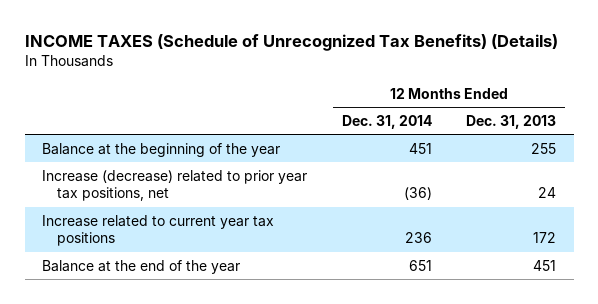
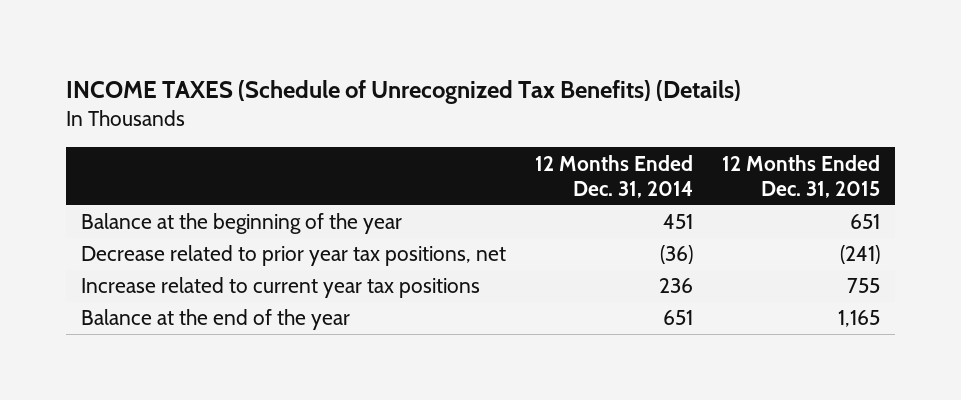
[466,114,557,129] Dec. 31, 2013 -> none
none -> [722,154,881,199] 12 Months Ended Dec. 31, 2015
[42,169,308,202] Increase (decrease) related to prior year tax positions, net -> [80,245,506,267] Decrease related to prior year tax positions, net

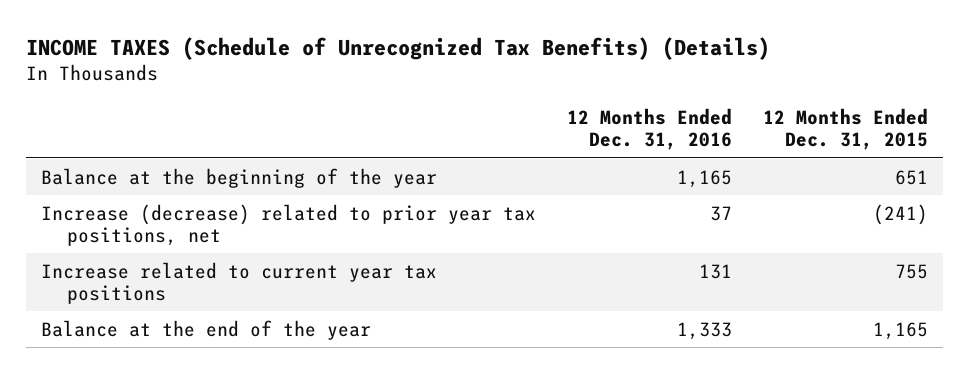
[535,154,694,199] 12 Months Ended Dec. 31, 2014 -> none
none -> [567,107,733,150] 12 Months Ended Dec. 31, 2016
[80,245,506,267] Decrease related to prior year tax positions, net -> [41,203,537,246] Increase (decrease) related to prior year tax positions, net

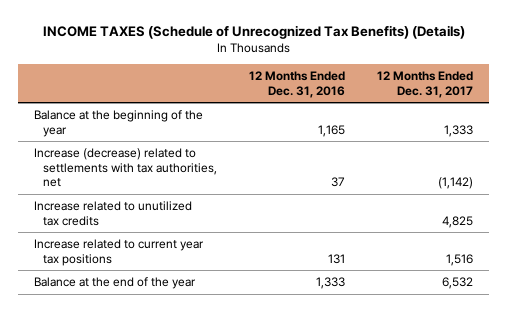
[762,107,928,150] 12 Months Ended Dec. 31, 2015 -> none
none -> [376,71,473,98] 12 Months Ended Dec. 31, 2017
[41,203,537,246] Increase (decrease) related to prior year tax positions, net -> [34,148,217,188] Increase (decrease) related to settlements with tax authorities, net
none -> [34,201,193,226] Increase related to unutilized tax credits

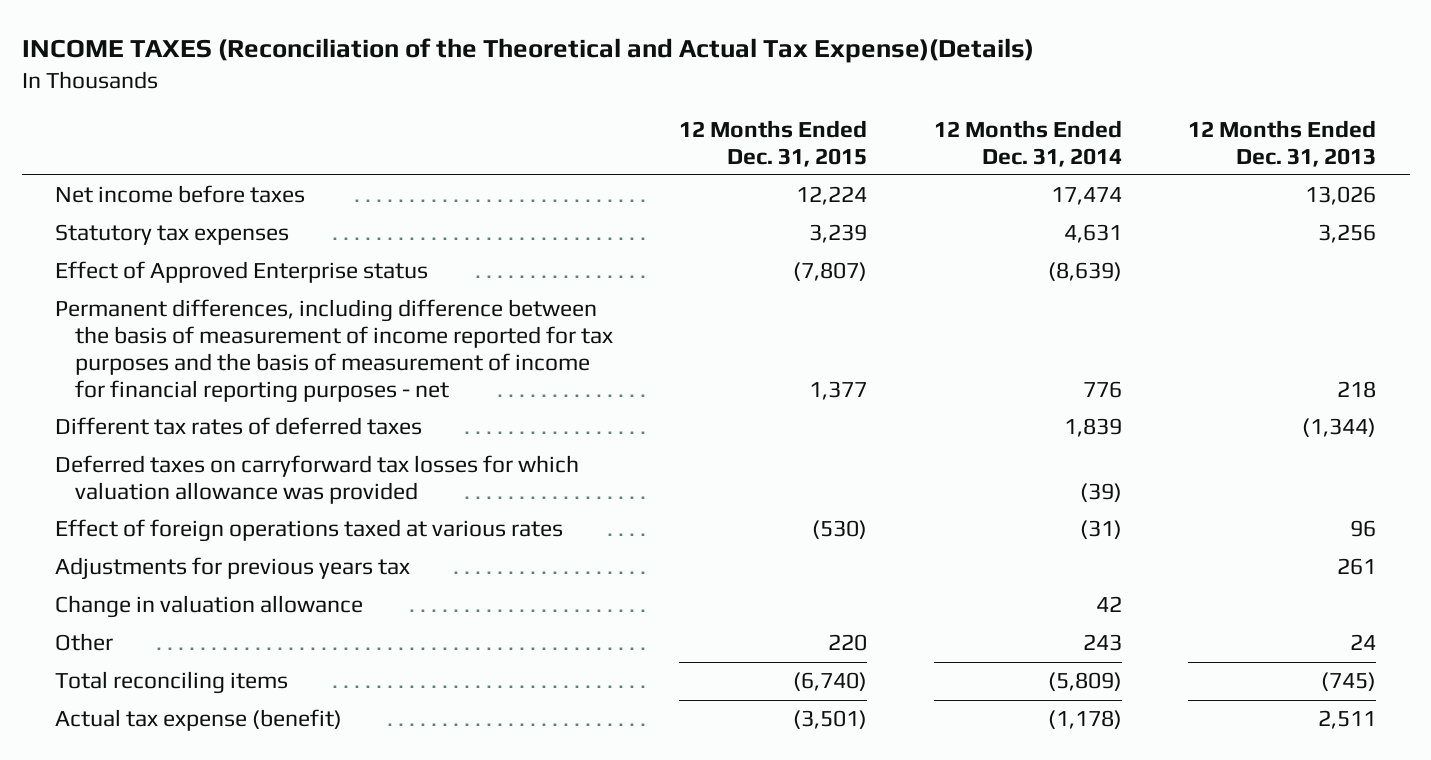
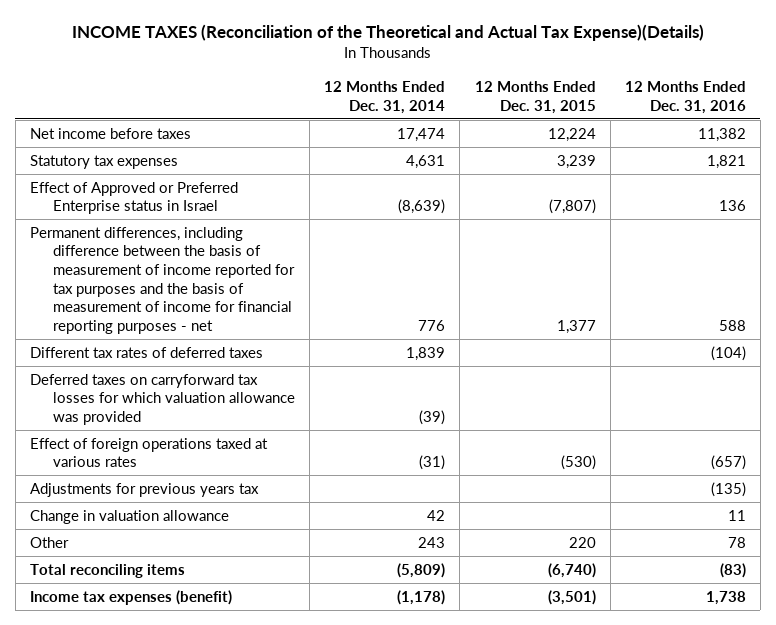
[1188,119,1377,167] 12 Months Ended Dec. 31, 2013 -> none
none -> [624,80,746,114] 12 Months Ended Dec. 31, 2016
[54,261,428,284] Effect of Approved Enterprise status -> [29,181,238,215] Effect of Approved or Preferred Enterprise status in Israel
[54,709,342,732] Actual tax expense (benefit) -> [29,589,232,605] Income tax expenses (benefit)

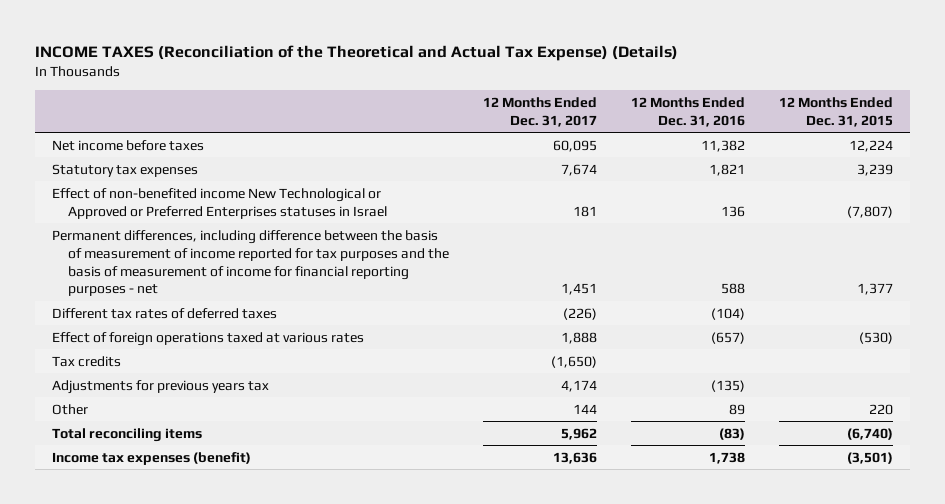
[71,24,704,42] INCOME TAXES (Reconciliation of the Theoretical and Actual Tax Expense)(Details) -> [34,44,678,61] INCOME TAXES (Reconciliation of the Theoretical and Actual Tax Expense) (Details)
[324,80,446,114] 12 Months Ended Dec. 31, 2014 -> none
none -> [483,96,598,127] 12 Months Ended Dec. 31, 2017
[29,181,238,215] Effect of Approved or Preferred Enterprise status in Israel -> [52,187,387,219] Effect of non-benefited income New Technological or Approved or Preferred Enterprises statuses in Israel
[29,373,296,426] Deferred taxes on carryforward tax losses for which valuation allowance was provided -> none
none -> [52,355,122,367] Tax credits
[29,509,229,524] Change in valuation allowance -> none
[727,536,746,548] 78 -> [729,403,746,415] 89

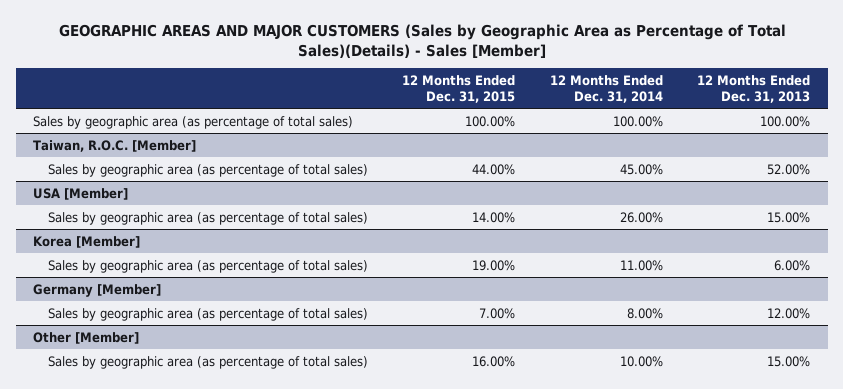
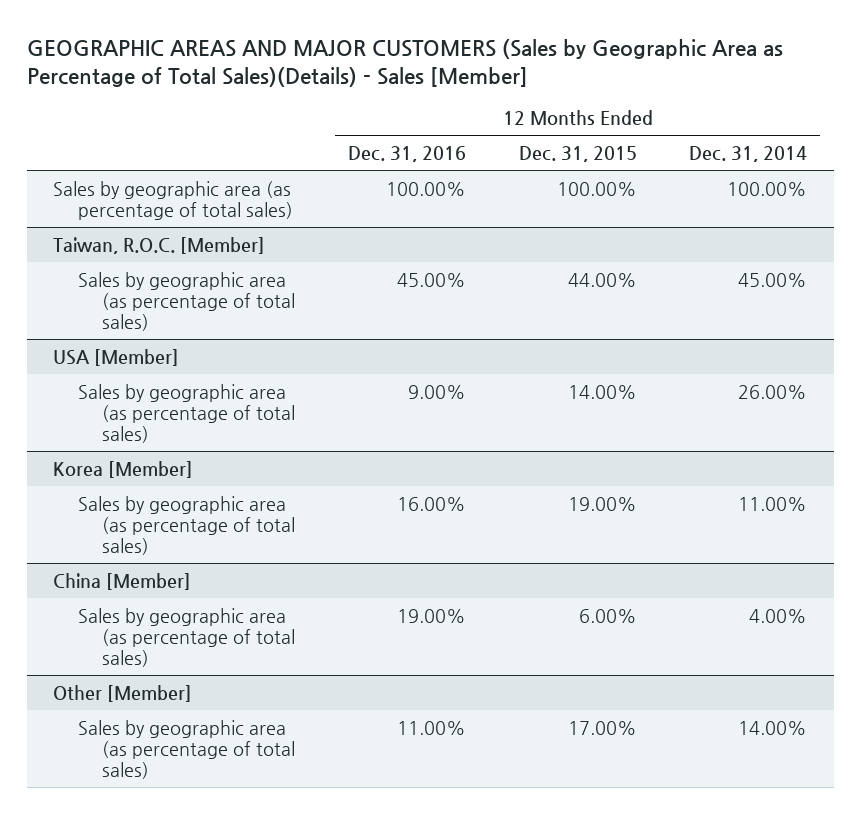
[697,75,811,103] 12 Months Ended Dec. 31, 2013 -> none
none -> [348,146,467,163] Dec. 31, 2016
[33,283,162,297] Germany [Member] -> [53,572,192,590] China [Member]
[479,307,516,319] 7.00% -> [578,608,637,623] 6.00%
[626,307,663,319] 8.00% -> [749,608,808,623] 4.00%
[472,355,516,367] 16.00% -> [567,720,637,735] 17.00%
[619,355,663,367] 10.00% -> [738,720,808,735] 14.00%

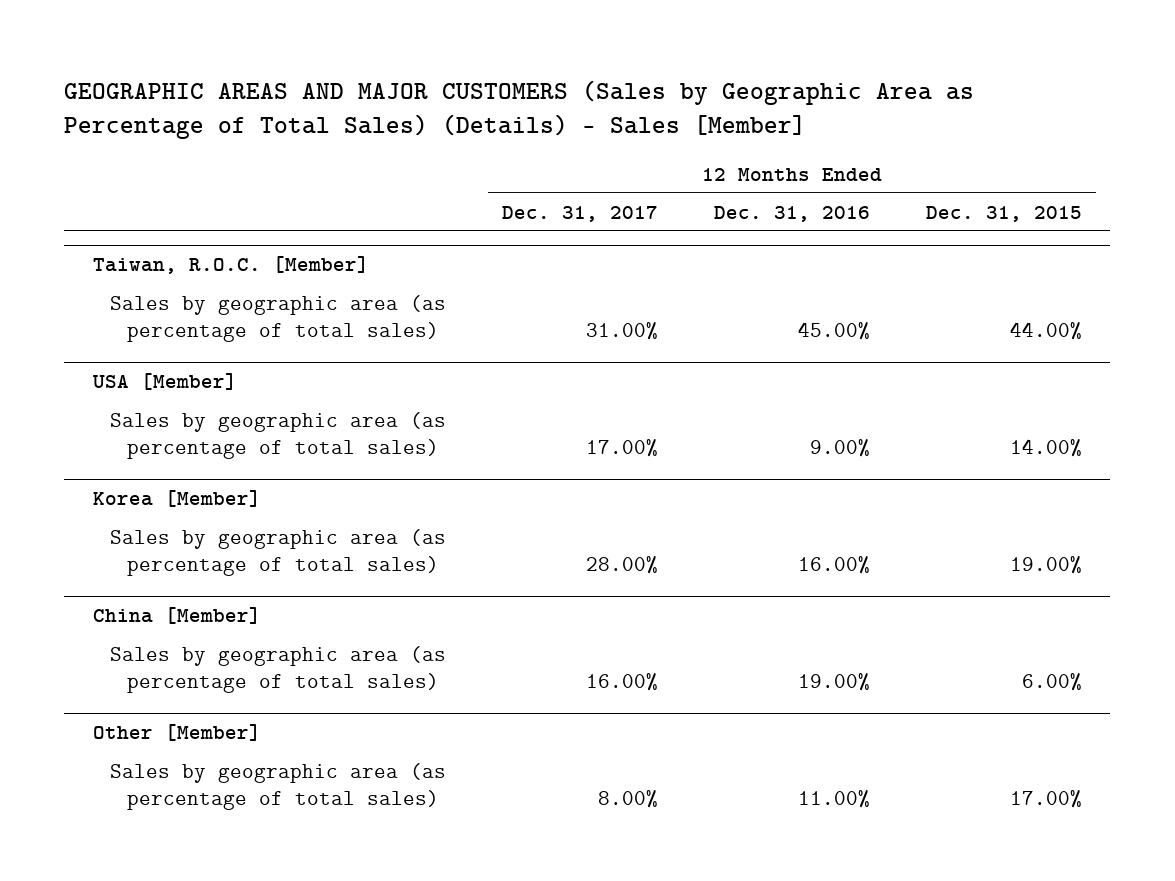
[26,38,783,87] GEOGRAPHIC AREAS AND MAJOR CUSTOMERS (Sales by Geographic Area as Percentage of Total Sales)(Details) - Sales [Member] -> [64,79,975,139] GEOGRAPHIC AREAS AND MAJOR CUSTOMERS (Sales by Geographic Area as Percentage of Total Sales) (Details) - Sales [Member]
[689,146,808,163] Dec. 31, 2014 -> none
none -> [501,205,658,222] Dec. 31, 2017
[53,180,293,220] Sales by geographic area (as percentage of total sales) -> none

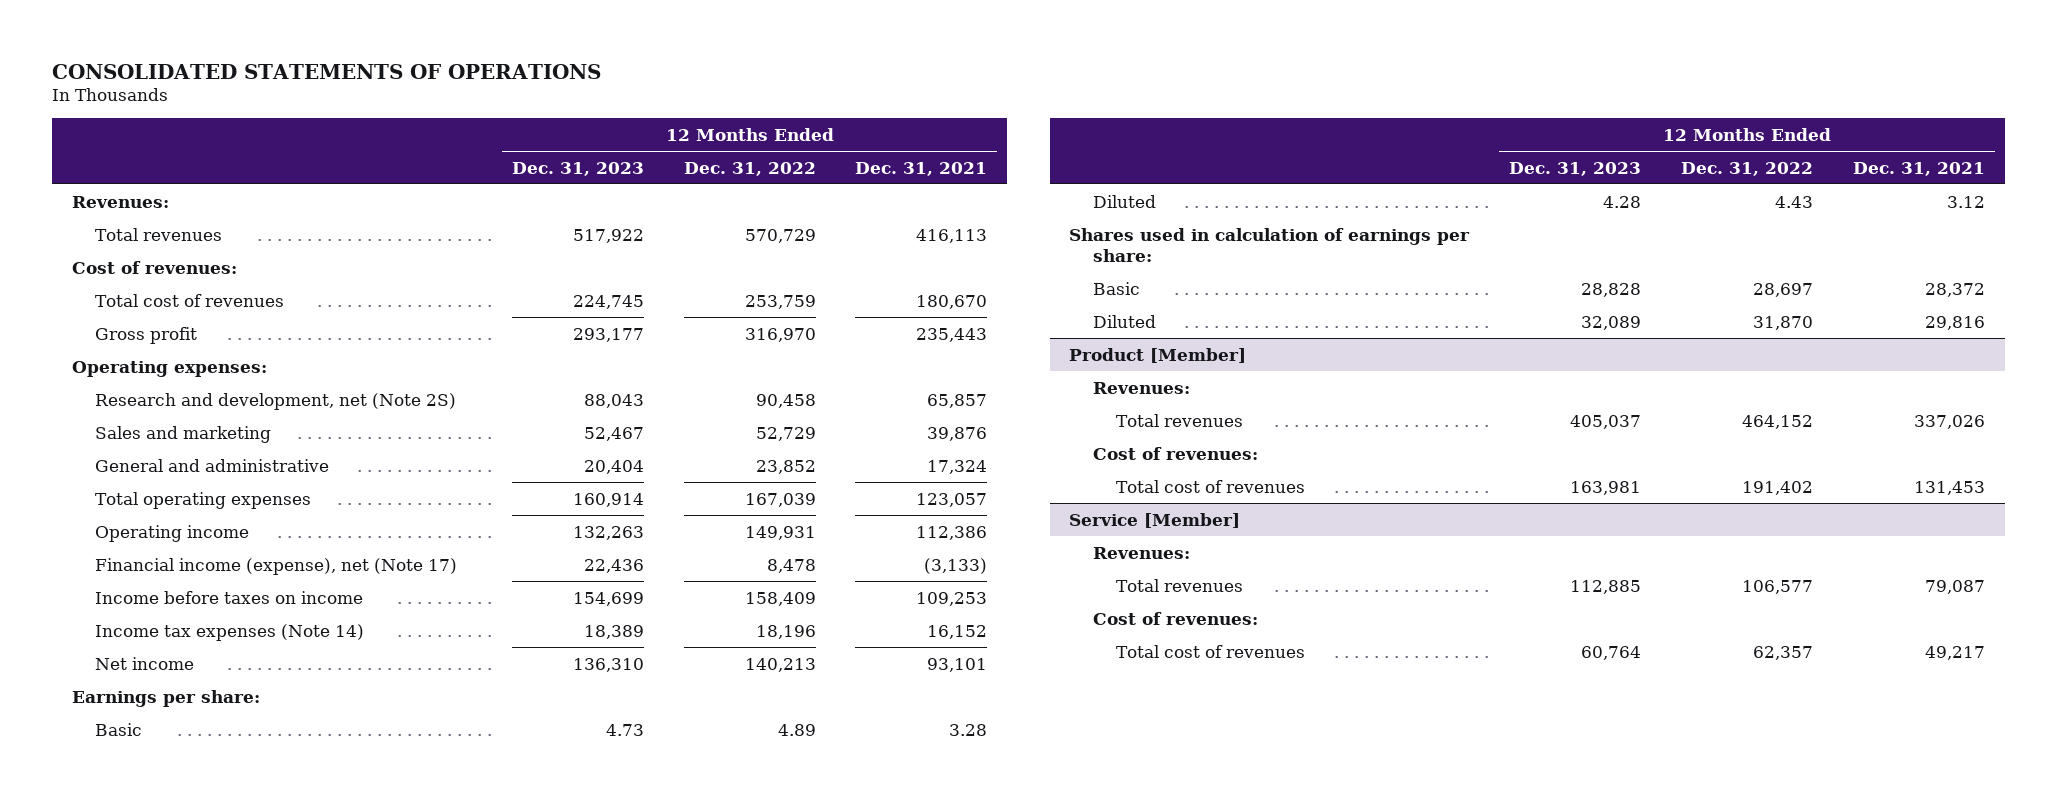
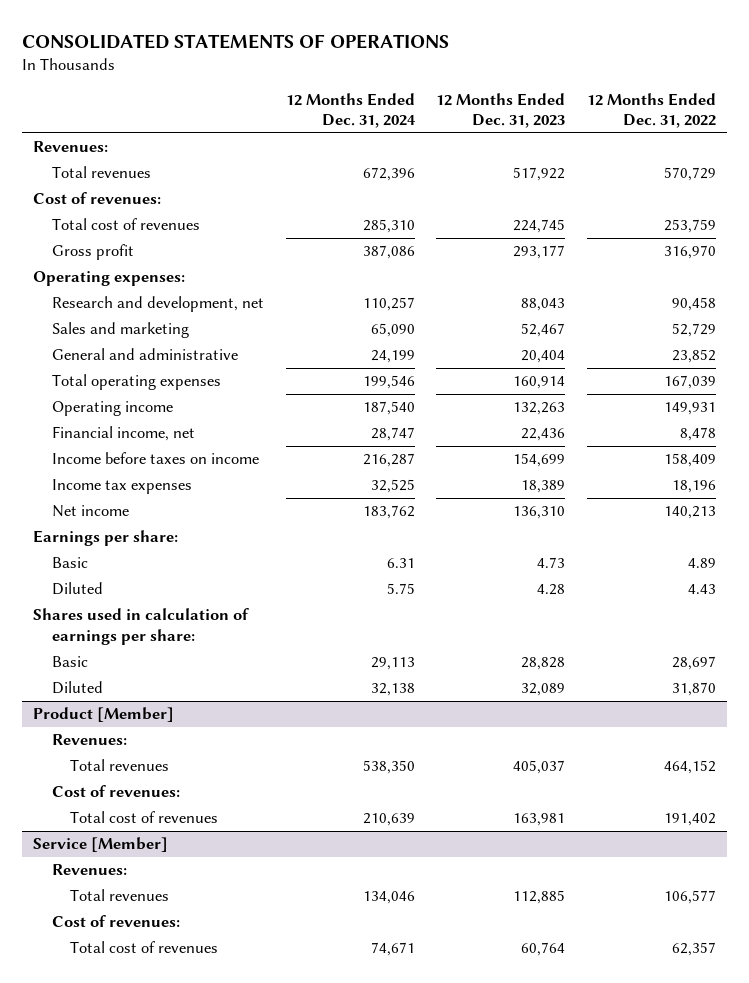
[855,161,988,176] Dec. 31, 2021 -> none
none -> [285,92,416,128] 12 Months Ended Dec. 31, 2024
[95,392,457,410] Research and development, net (Note 2S) -> [51,296,264,313] Research and development, net
[95,557,458,575] Financial income (expense), net (Note 17) -> [51,426,195,442] Financial income, net
[95,623,365,641] Income tax expenses (Note 14) -> [51,479,192,495] Income tax expenses

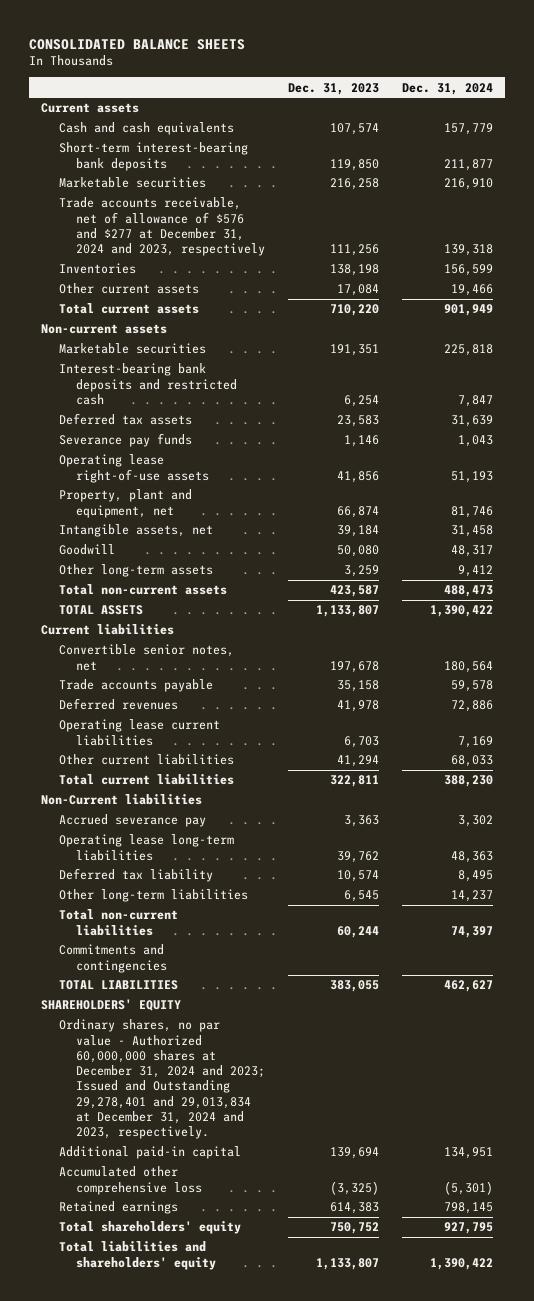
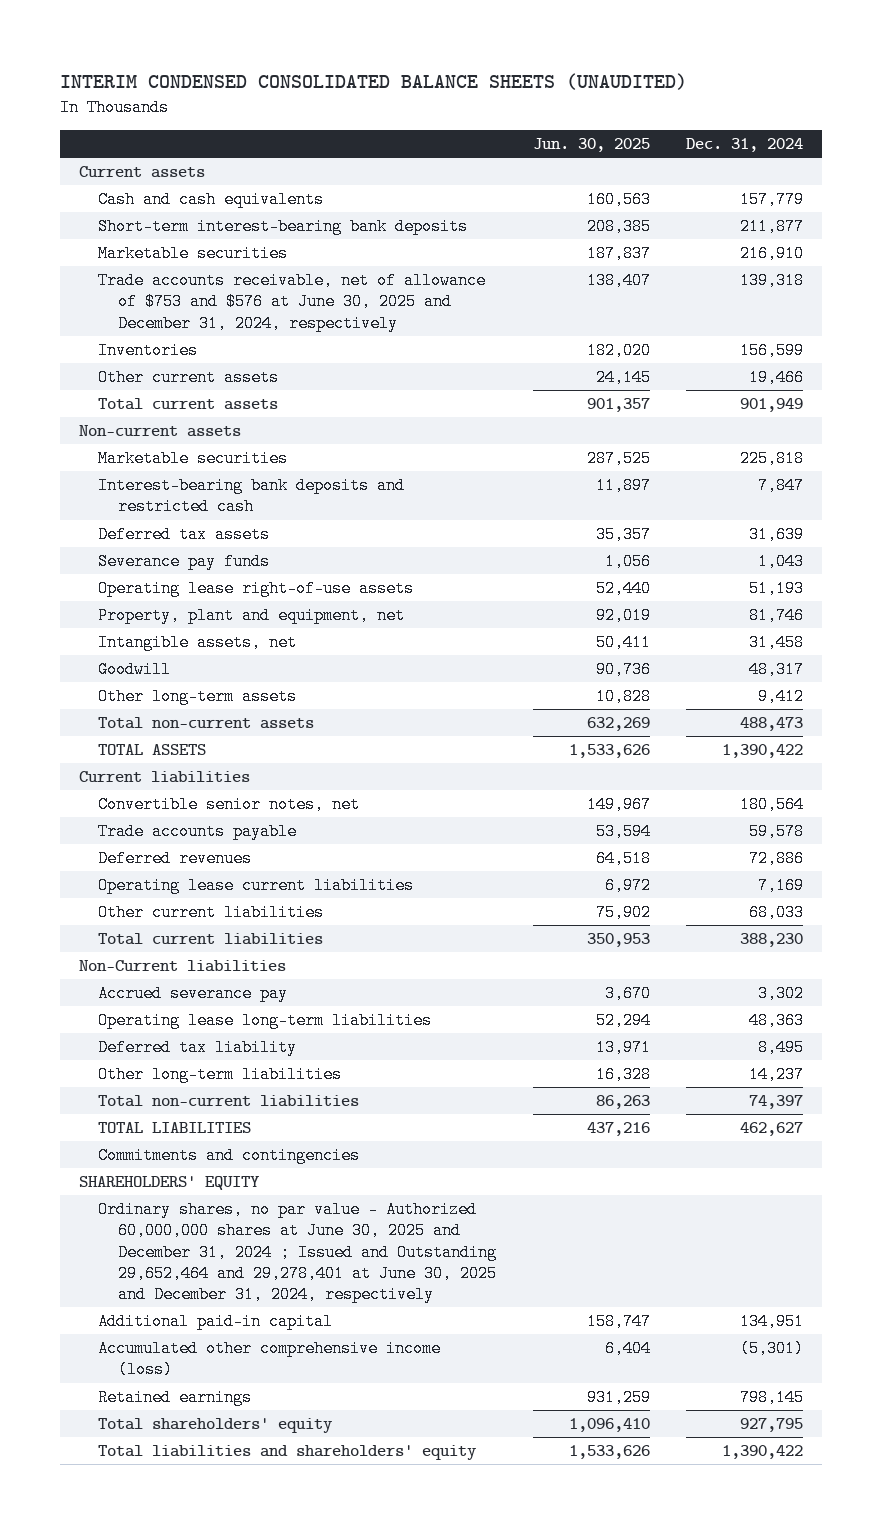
[29,38,246,50] CONSOLIDATED BALANCE SHEETS -> [60,72,688,90] INTERIM CONDENSED CONSOLIDATED BALANCE SHEETS (UNAUDITED)
[288,82,380,95] Dec. 31, 2023 -> none
none -> [532,138,650,153] Jun. 30, 2025
[58,197,266,257] Trade accounts receivable, net of allowance of $576 and $277 at December 31, 2024 and 2023, respectively -> [98,272,487,332] Trade accounts receivable, net of allowance of $753 and $576 at June 30, 2025 and December 31, 2024, respectively
[58,944,168,973] Commitments and contingencies -> [98,1147,361,1165] Commitments and contingencies
[58,1019,266,1140] Ordinary shares, no par value - Authorized 60,000,000 shares at December 31, 2024 and 2023; Issued and Outstanding 29,278,401 and 29,013,834 at December 31, 2024 and 2023, respectively. -> [98,1201,497,1304] Ordinary shares, no par value - Authorized 60,000,000 shares at June 30, 2025 and December 31, 2024 ; Issued and Outstanding 29,652,464 and 29,278,401 at June 30, 2025 and December 31, 2024, respectively
[58,1166,203,1195] Accumulated other comprehensive loss -> [98,1340,442,1379] Accumulated other comprehensive income (loss)

